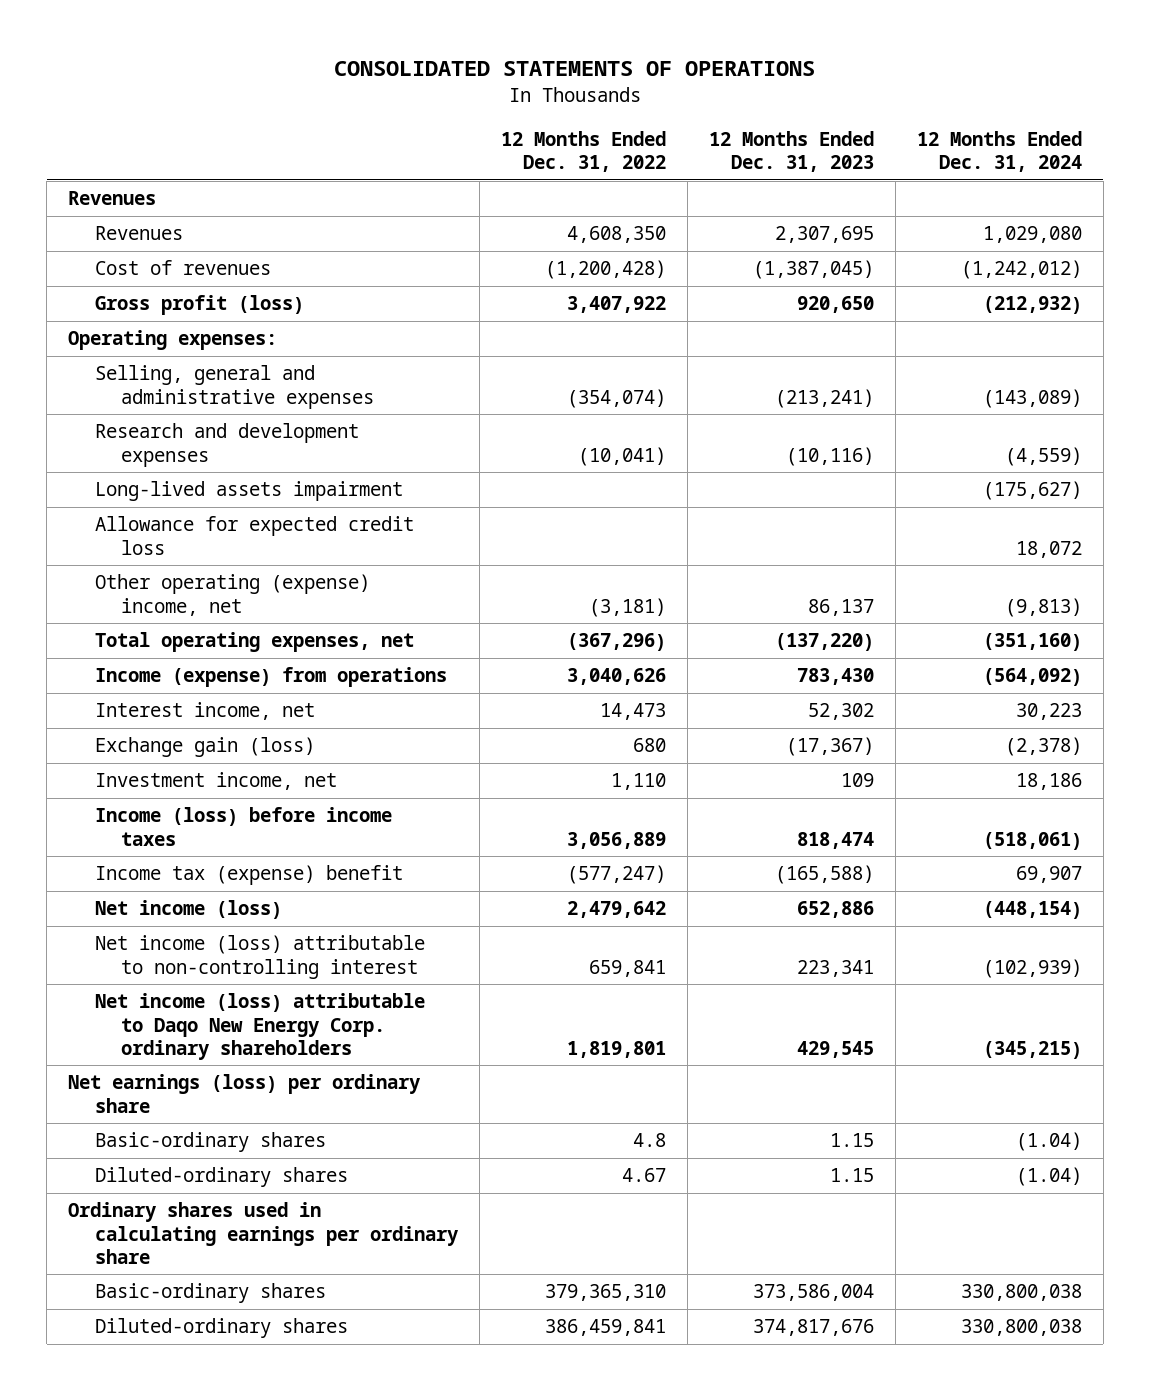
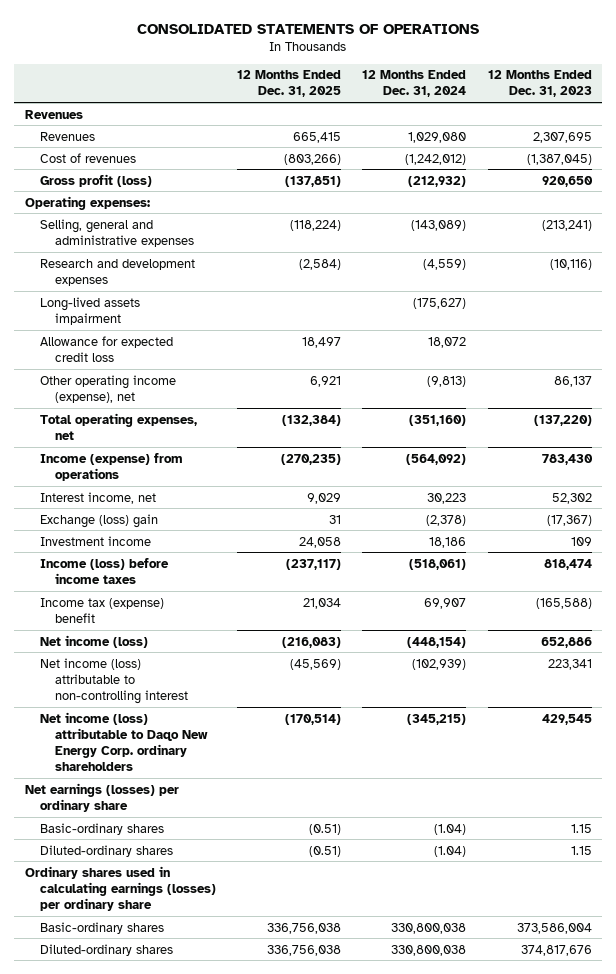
[500,130,666,172] 12 Months Ended Dec. 31, 2022 -> none
none -> [237,70,342,98] 12 Months Ended Dec. 31, 2025
[94,574,370,616] Other operating (expense) income, net -> [39,374,176,403] Other operating income (expense), net
[94,737,315,758] Exchange gain (loss) -> [39,513,158,528] Exchange (loss) gain
[94,772,337,791] Investment income, net -> [39,535,151,546] Investment income
[68,1074,422,1113] Net earnings (loss) per ordinary share -> [24,782,179,812] Net earnings (losses) per ordinary share
[68,1202,459,1264] Ordinary shares used in calculating earnings per ordinary share -> [24,865,216,911] Ordinary shares used in calculating earnings (losses) per ordinary share

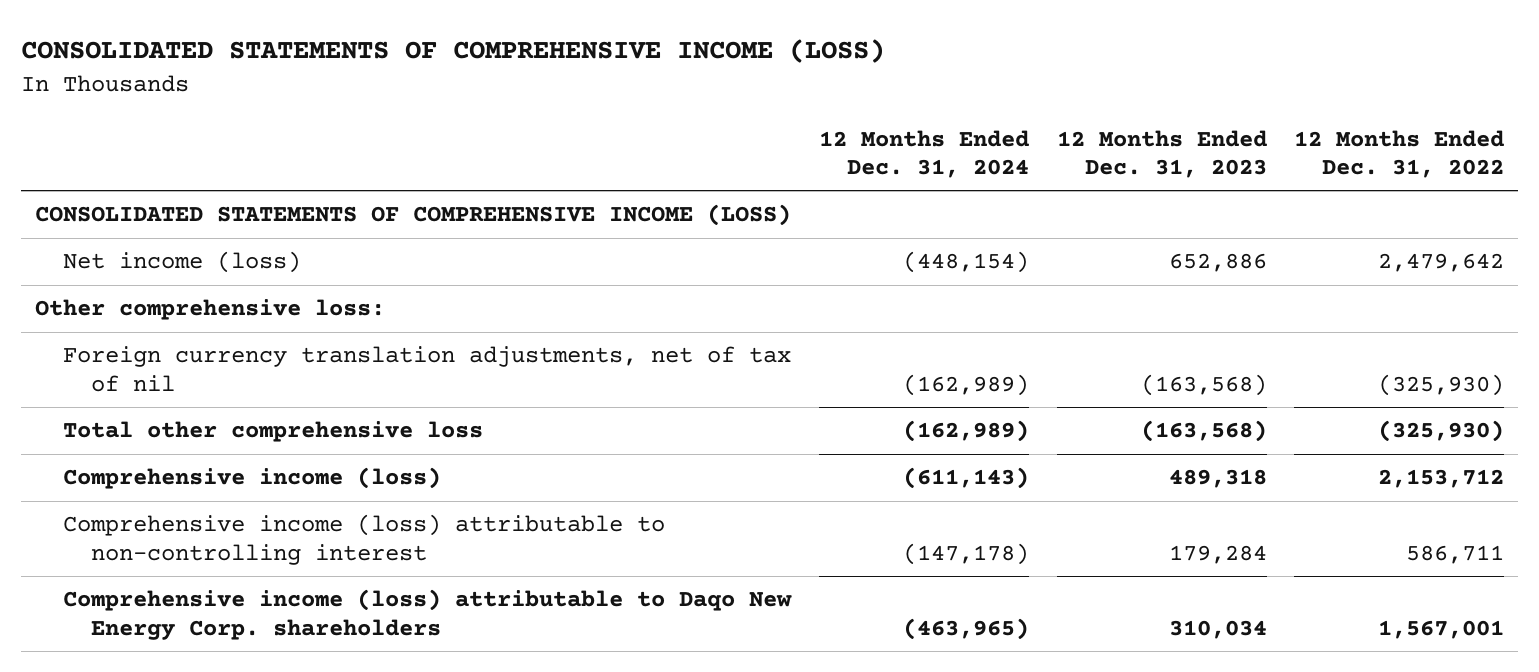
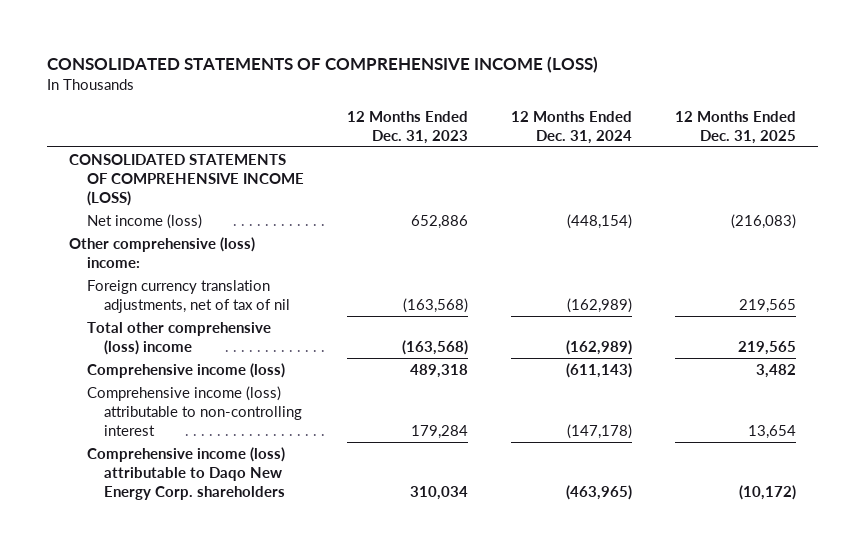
[1294,129,1505,178] 12 Months Ended Dec. 31, 2022 -> none
none -> [674,110,796,144] 12 Months Ended Dec. 31, 2025
[34,299,385,321] Other comprehensive loss: -> [68,236,255,268] Other comprehensive (loss) income:
[63,421,484,443] Total other comprehensive loss -> [86,321,271,355] Total other comprehensive (loss) income

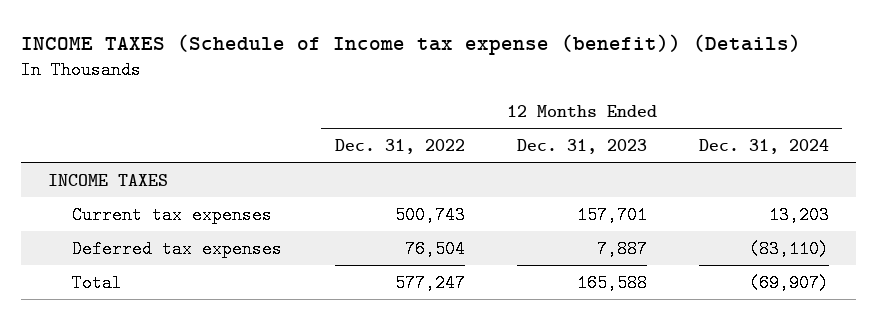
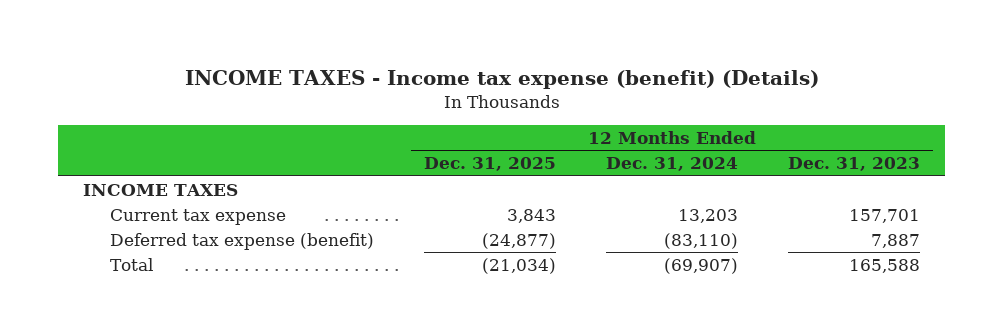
[21,34,802,56] INCOME TAXES (Schedule of Income tax expense (benefit)) (Details) -> [184,69,819,89] INCOME TAXES - Income tax expense (benefit) (Details)
[334,138,465,154] Dec. 31, 2022 -> none
none -> [423,157,556,172] Dec. 31, 2025
[72,205,273,224] Current tax expenses -> [109,208,286,225] Current tax expense
[72,239,283,258] Deferred tax expenses -> [109,232,374,250] Deferred tax expense (benefit)

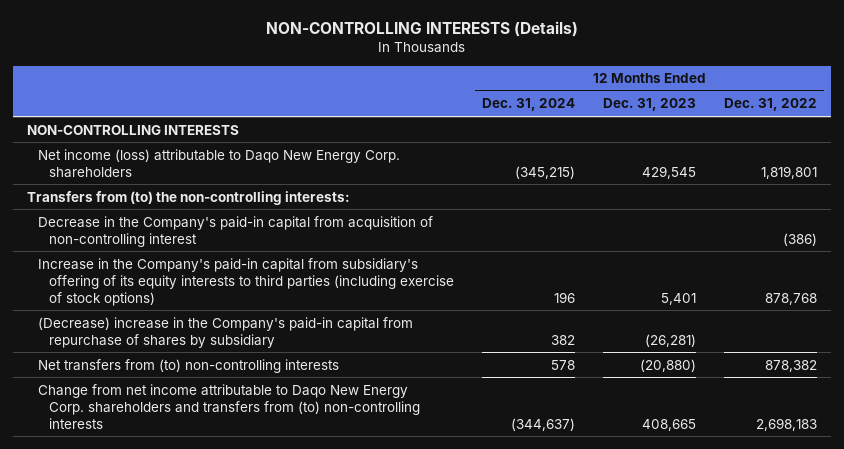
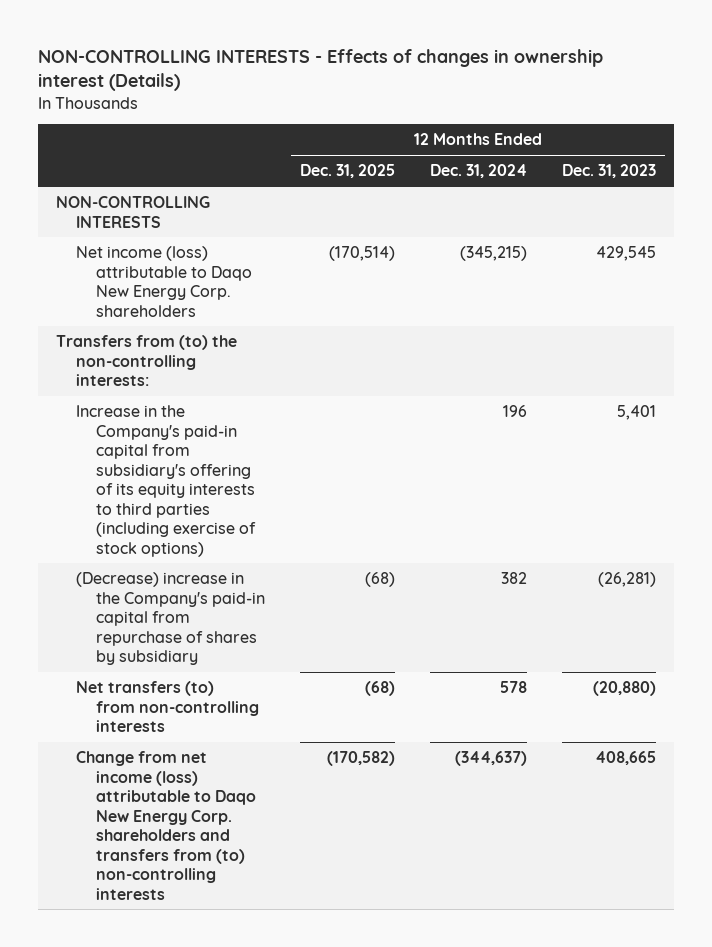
[266,20,579,37] NON-CONTROLLING INTERESTS (Details) -> [38,48,604,92] NON-CONTROLLING INTERESTS - Effects of changes in ownership interest (Details)
[724,98,818,112] Dec. 31, 2022 -> none
none -> [299,164,395,179] Dec. 31, 2025
[38,215,434,247] Decrease in the Company's paid-in capital from acquisition of non-controlling interest -> none
[38,358,340,373] Net transfers from (to) non-controlling interests -> [75,681,259,733] Net transfers (to) from non-controlling interests
[38,383,421,429] Change from net income attributable to Daqo New Energy Corp. shareholders and transfers from (to) non-controlling interests -> [75,751,256,900] Change from net income (loss) attributable to Daqo New Energy Corp. shareholders and transfers from (to) non-controlling interests

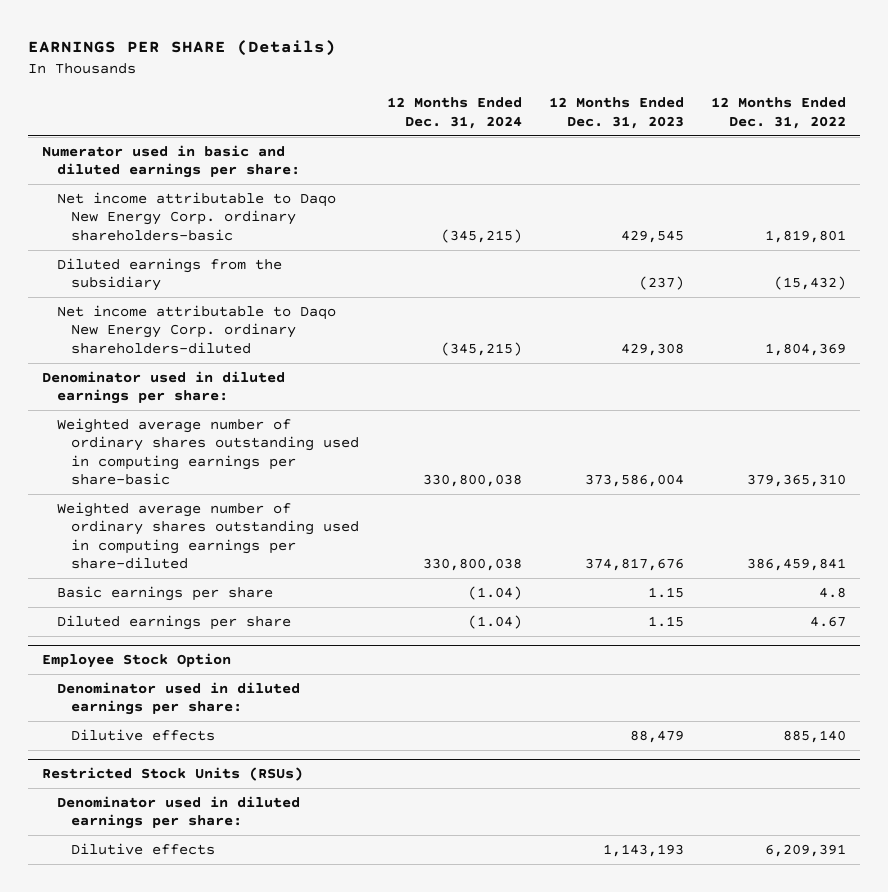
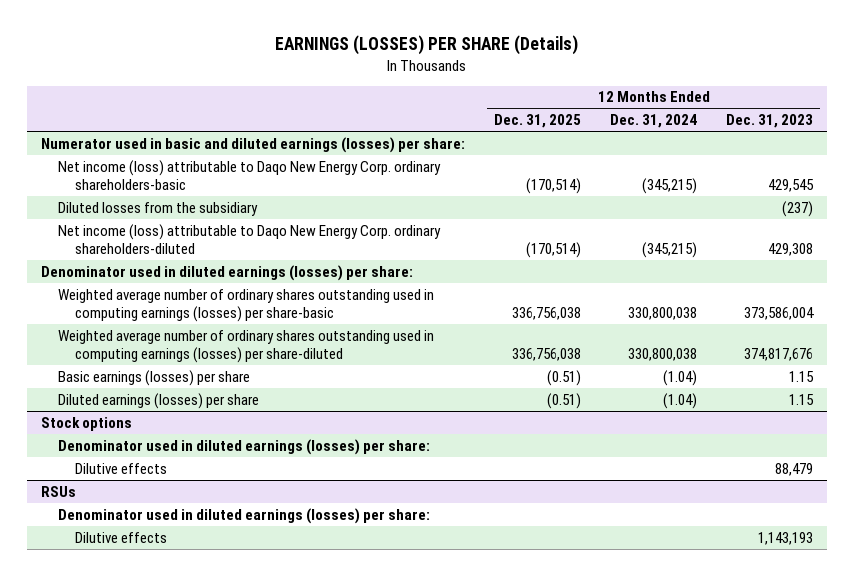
[28,40,337,57] EARNINGS PER SHARE (Details) -> [275,35,579,56] EARNINGS (LOSSES) PER SHARE (Details)
[711,97,847,129] 12 Months Ended Dec. 31, 2022 -> none
none -> [494,114,582,129] Dec. 31, 2025
[42,145,300,179] Numerator used in basic and diluted earnings per share: -> [41,136,466,153] Numerator used in basic and diluted earnings (losses) per share:
[56,192,336,241] Net income attributable to Daqo New Energy Corp. ordinary shareholders-basic -> [58,159,442,190] Net income (loss) attributable to Daqo New Energy Corp. ordinary shareholders-basic
[56,258,282,292] Diluted earnings from the subsidiary -> [58,201,259,216] Diluted losses from the subsidiary
[56,305,336,354] Net income attributable to Daqo New Energy Corp. ordinary shareholders-diluted -> [58,223,442,254] Net income (loss) attributable to Daqo New Energy Corp. ordinary shareholders-diluted
[42,371,286,405] Denominator used in diluted earnings per share: -> [41,264,414,281] Denominator used in diluted earnings (losses) per share:
[56,418,360,486] Weighted average number of ordinary shares outstanding used in computing earnings per share-basic -> [58,288,435,322] Weighted average number of ordinary shares outstanding used in computing earnings (losses) per share-basic
[56,502,360,570] Weighted average number of ordinary shares outstanding used in computing earnings per share-diluted -> [58,329,435,363] Weighted average number of ordinary shares outstanding used in computing earnings (losses) per share-diluted
[56,586,273,602] Basic earnings per share -> [58,369,251,386] Basic earnings (losses) per share
[56,615,291,631] Diluted earnings per share -> [58,392,260,409] Diluted earnings (losses) per share
[42,653,232,669] Employee Stock Option -> [41,416,133,431] Stock options
[56,682,300,716] Denominator used in diluted earnings per share: -> [58,438,431,455] Denominator used in diluted earnings (losses) per share:
[42,767,304,782] Restricted Stock Units (RSUs) -> [41,485,77,497] RSUs
[56,796,300,830] Denominator used in diluted earnings per share: -> [58,507,431,524] Denominator used in diluted earnings (losses) per share:

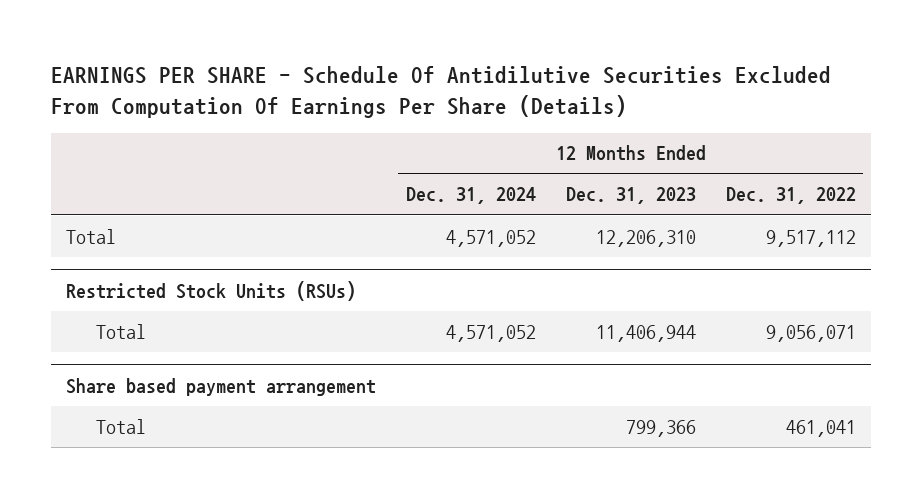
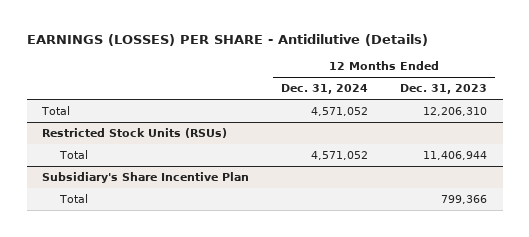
[51,65,832,118] EARNINGS PER SHARE - Schedule Of Antidilutive Securities Excluded From Computation Of Earnings Per Share (Details) -> [26,33,428,46] EARNINGS (LOSSES) PER SHARE - Antidilutive (Details)
[725,187,856,205] Dec. 31, 2022 -> none
[66,377,377,396] Share based payment arrangement -> [42,172,250,184] Subsidiary's Share Incentive Plan

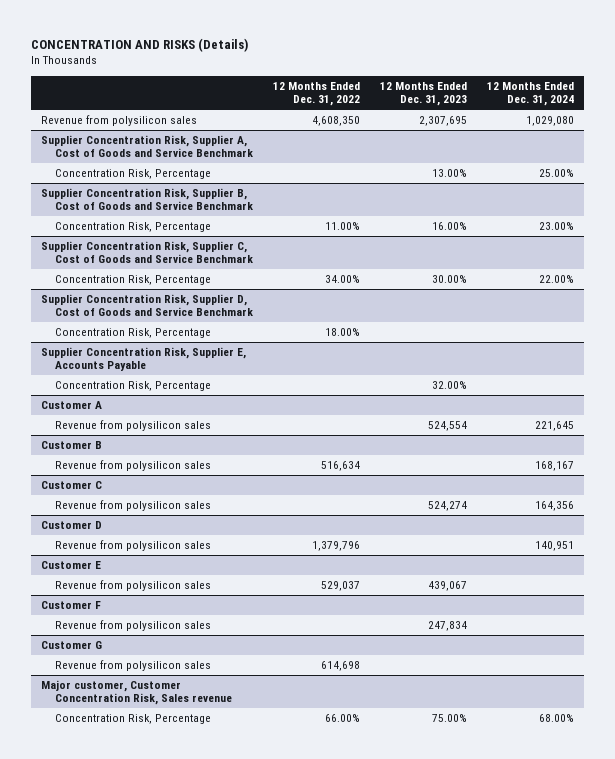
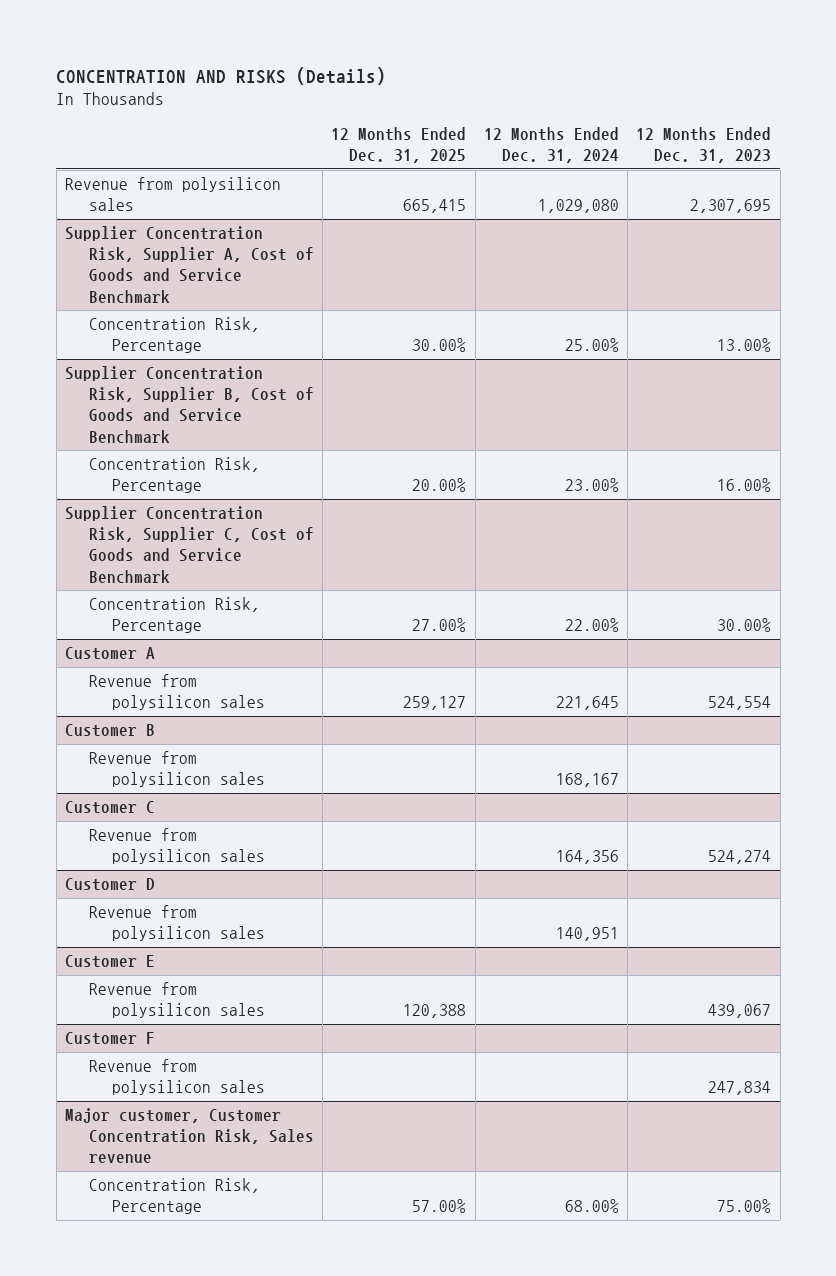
[273,81,361,106] 12 Months Ended Dec. 31, 2022 -> none
none -> [331,127,467,164] 12 Months Ended Dec. 31, 2025
[41,294,254,317] Supplier Concentration Risk, Supplier D, Cost of Goods and Service Benchmark -> none
[55,328,212,339] Concentration Risk, Percentage -> none
[41,347,247,372] Supplier Concentration Risk, Supplier E, Accounts Payable -> none
[55,381,212,392] Concentration Risk, Percentage -> none
[41,641,103,650] Customer G -> none
[55,660,212,672] Revenue from polysilicon sales -> none

